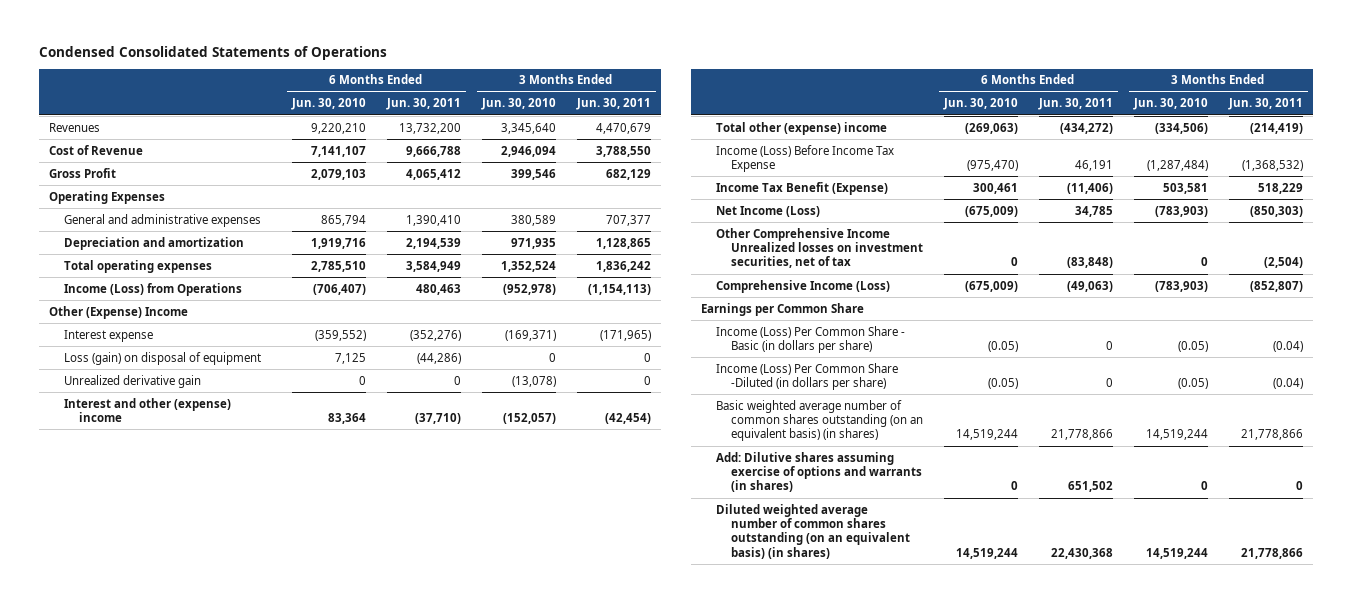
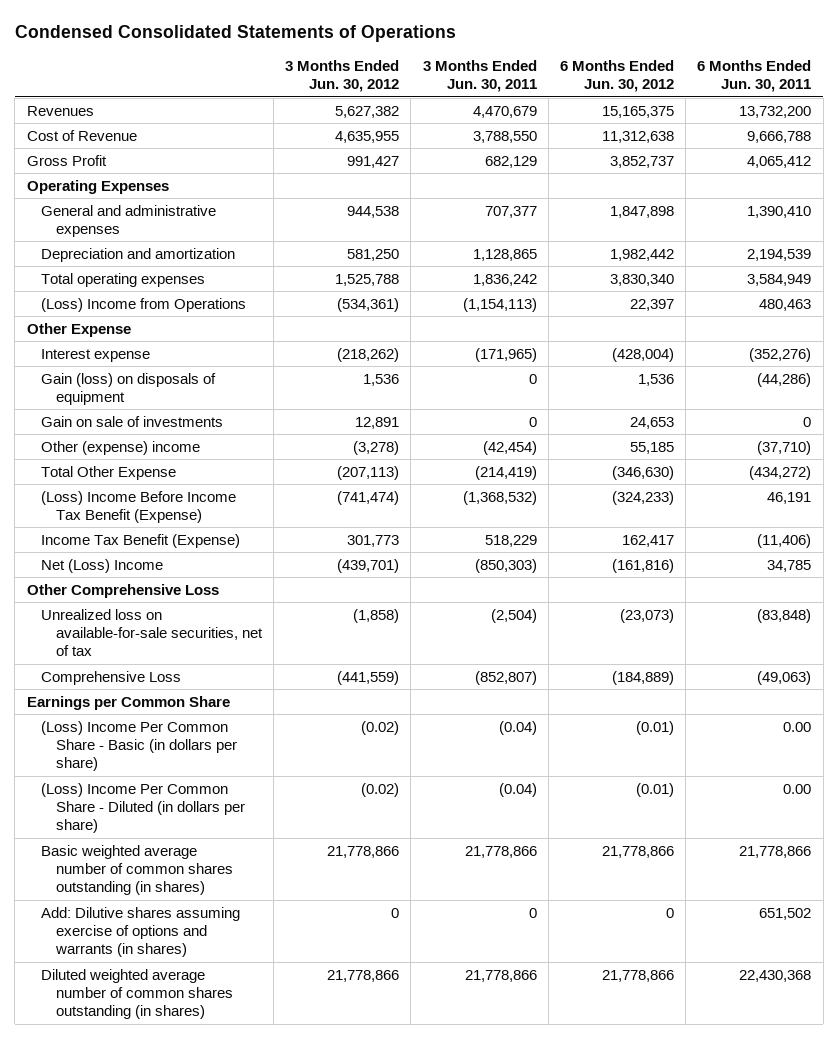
[290,98,366,111] Jun. 30, 2010 -> none
[480,98,556,111] Jun. 30, 2010 -> none
none -> [285,59,400,93] 3 Months Ended Jun. 30, 2012
none -> [560,59,675,93] 6 Months Ended Jun. 30, 2012
[64,282,243,296] Income (Loss) from Operations -> [41,297,247,312] (Loss) Income from Operations
[49,305,189,319] Other (Expense) Income -> [26,322,131,337] Other Expense
[64,374,202,388] Unrealized derivative gain -> none
[64,351,262,365] Loss (gain) on disposal of equipment -> [41,372,217,406] Gain (loss) on disposals of equipment
none -> [41,415,224,427] Gain on sale of investments
[64,397,232,423] Interest and other (expense) income -> [41,440,201,455] Other (expense) income
[716,121,888,135] Total other (expense) income -> [41,465,177,480] Total Other Expense
[716,144,895,173] Income (Loss) Before Income Tax Expense -> [41,490,237,524] (Loss) Income Before Income Tax Benefit (Expense)
[716,205,821,217] Net Income (Loss) -> [41,558,164,573] Net (Loss) Income
none -> [26,583,219,598] Other Comprehensive Loss
[716,227,923,269] Other Comprehensive Income Unrealized losses on investment securities, net of tax -> [41,608,263,657] Unrealized loss on available-for-sale securities, net of tax
[716,279,891,293] Comprehensive Income (Loss) -> [41,670,182,685] Comprehensive Loss
[716,325,906,354] Income (Loss) Per Common Share - Basic (in dollars per share) -> [41,720,237,772] (Loss) Income Per Common Share - Basic (in dollars per share)
[1105,341,1113,351] 0 -> [783,721,812,732] 0.00
[716,362,899,391] Income (Loss) Per Common Share -Diluted (in dollars per share) -> [41,782,245,834] (Loss) Income Per Common Share - Diluted (in dollars per share)
[1105,378,1113,388] 0 -> [783,783,812,794] 0.00
[716,399,923,442] Basic weighted average number of common shares outstanding (on an equivalent basis) (in shares) -> [41,844,233,896] Basic weighted average number of common shares outstanding (in shares)
[716,503,910,559] Diluted weighted average number of common shares outstanding (on an equivalent basis) (in shares) -> [41,968,233,1020] Diluted weighted average number of common shares outstanding (in shares)

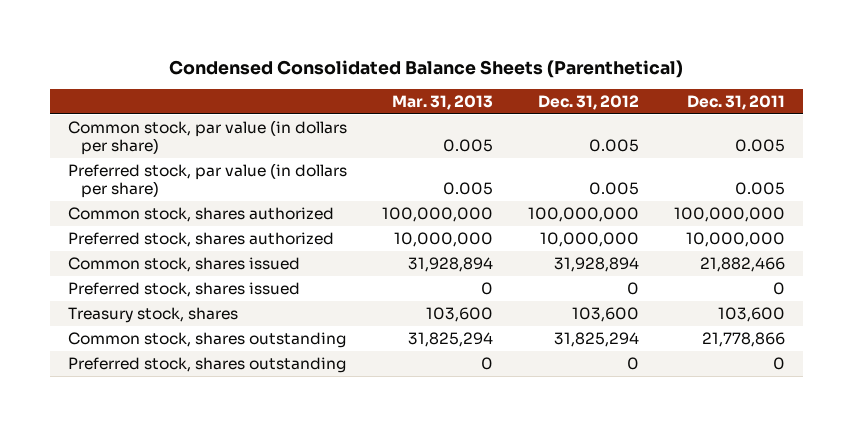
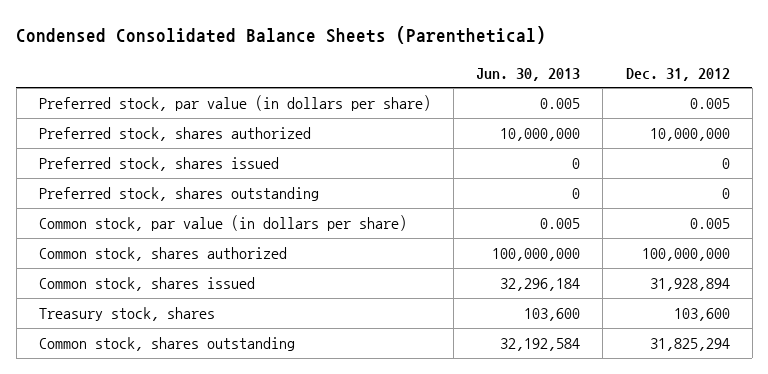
[391,94,493,110] Mar. 31, 2013 -> none
[687,94,786,110] Dec. 31, 2011 -> none
none -> [476,67,581,81] Jun. 30, 2013
[67,356,346,373] Preferred stock, shares outstanding -> [38,186,319,201] Preferred stock, shares outstanding
[67,119,347,156] Common stock, par value (in dollars per share) -> [38,214,407,231] Common stock, par value (in dollars per share)
[67,206,334,222] Common stock, shares authorized -> [38,246,287,261] Common stock, shares authorized
[67,256,300,272] Common stock, shares issued -> [38,276,255,291] Common stock, shares issued

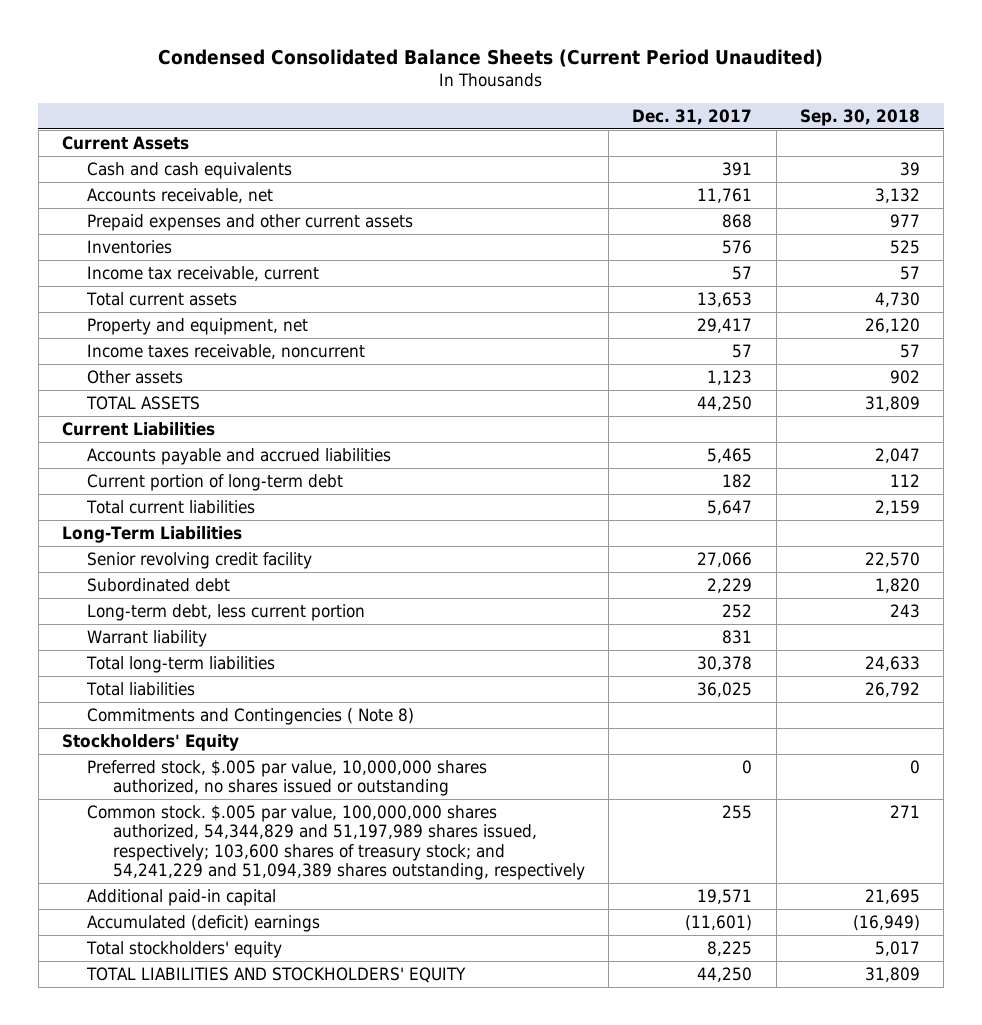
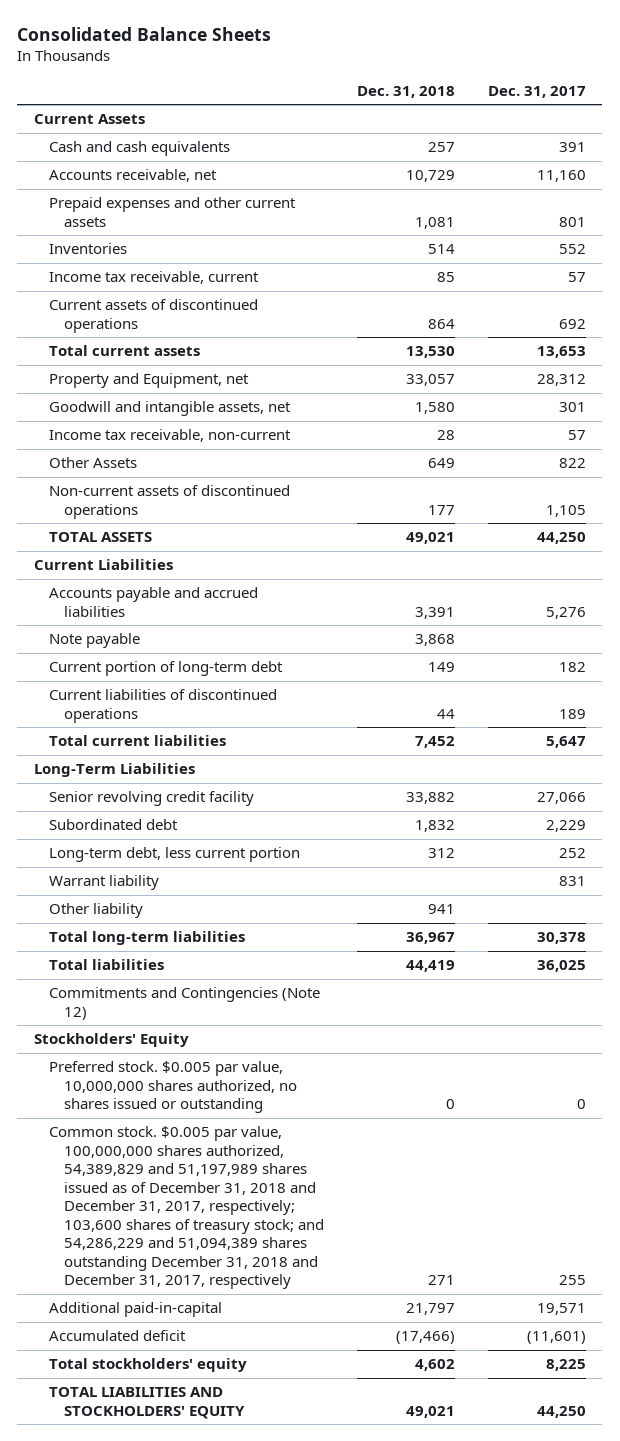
[158,49,824,68] Condensed Consolidated Balance Sheets (Current Period Unaudited) -> [17,26,272,41] Consolidated Balance Sheets
[800,109,921,127] Sep. 30, 2018 -> none
none -> [357,85,456,98] Dec. 31, 2018
[697,187,753,203] 11,761 -> [537,170,587,183] 11,160
[722,213,753,228] 868 -> [559,216,587,227] 801
[722,239,753,254] 576 -> [559,244,587,255] 552
none -> [48,299,258,333] Current assets of discontinued operations
[87,317,309,335] Property and equipment, net -> [48,373,249,389] Property and Equipment, net
[697,317,753,333] 29,417 -> [537,374,587,387] 28,312
none -> [48,401,291,417] Goodwill and intangible assets, net
[87,343,366,359] Income taxes receivable, noncurrent -> [48,429,291,443] Income tax receivable, non-current
[87,369,184,384] Other assets -> [48,457,137,469] Other Assets
[707,369,753,385] 1,123 -> [559,458,587,469] 822
none -> [48,485,290,519] Non-current assets of discontinued operations
[707,447,753,463] 5,465 -> [546,606,587,619] 5,276
none -> [48,633,140,649] Note payable
none -> [48,689,277,723] Current liabilities of discontinued operations
none -> [48,903,143,919] Other liability
[87,707,415,725] Commitments and Contingencies ( Note 8) -> [48,987,320,1020] Commitments and Contingencies (Note 12)
[87,759,488,797] Preferred stock, $.005 par value, 10,000,000 shares authorized, no shares issued or outstanding -> [48,1061,298,1114] Preferred stock. $0.005 par value, 10,000,000 shares authorized, no shares issued or outstanding
[87,804,585,881] Common stock. $.005 par value, 100,000,000 shares authorized, 54,344,829 and 51,197,989 shares issued, respectively; 103,600 shares of treasury stock; and 54,241,229 and 51,094,389 shares outstanding, respectively -> [48,1126,325,1290] Common stock. $0.005 par value, 100,000,000 shares authorized, 54,389,829 and 51,197,989 shares issued as of December 31, 2018 and December 31, 2017, respectively; 103,600 shares of treasury stock; and 54,286,229 and 51,094,389 shares outstanding December 31, 2018 and December 31, 2017, respectively
[87,888,277,906] Additional paid-in capital -> [48,1302,222,1318] Additional paid-in-capital
[87,914,321,932] Accumulated (deficit) earnings -> [48,1330,186,1342] Accumulated deficit

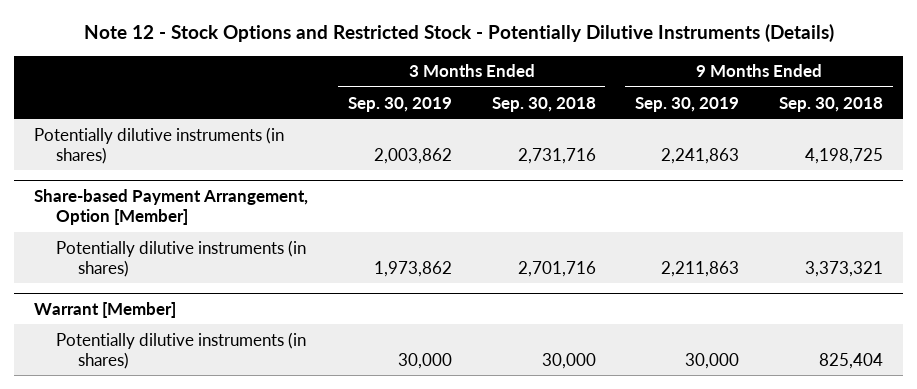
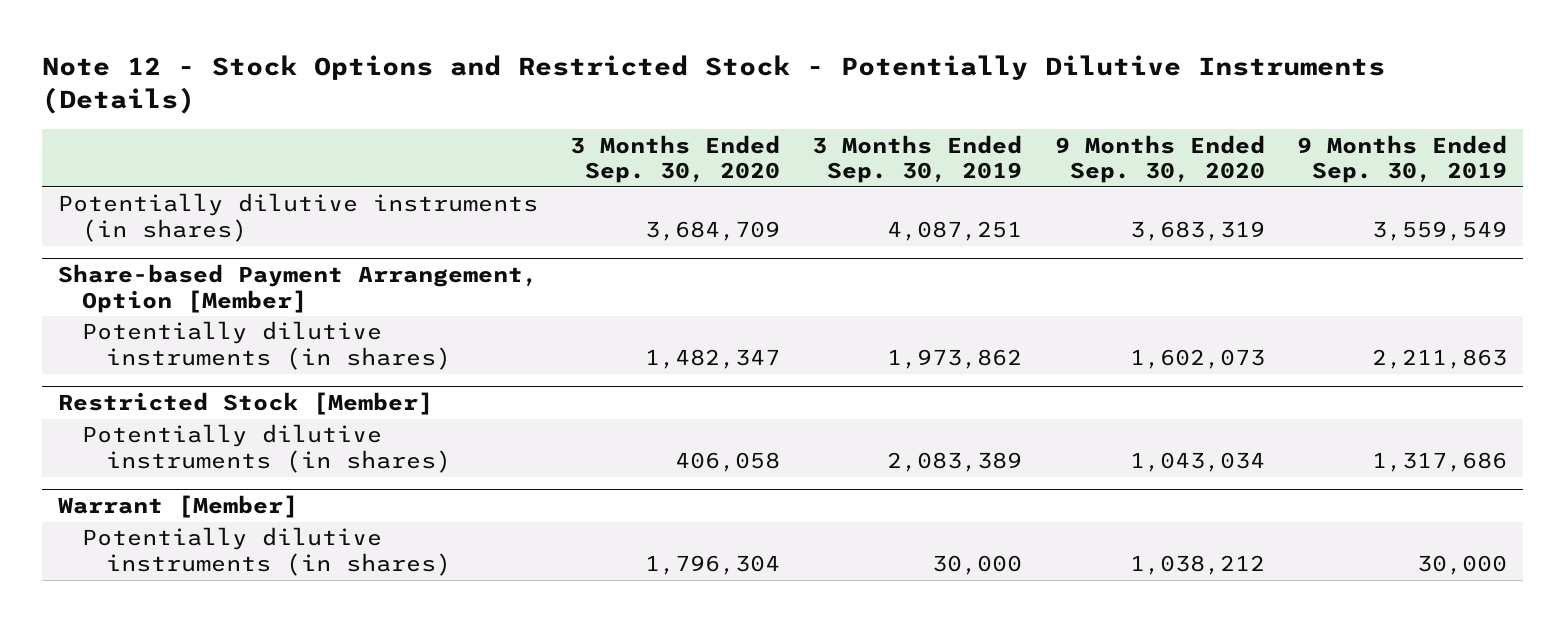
[491,96,596,112] Sep. 30, 2018 -> none
[779,96,884,112] Sep. 30, 2018 -> none
none -> [570,134,781,184] 3 Months Ended Sep. 30, 2020
none -> [1054,134,1265,184] 9 Months Ended Sep. 30, 2020
[373,147,452,164] 2,003,862 -> [887,221,1023,242] 4,087,251
[661,147,740,164] 2,241,863 -> [1371,221,1507,242] 3,559,549
none -> [57,392,433,416] Restricted Stock [Member]
none -> [82,424,452,474] Potentially dilutive instruments (in shares)

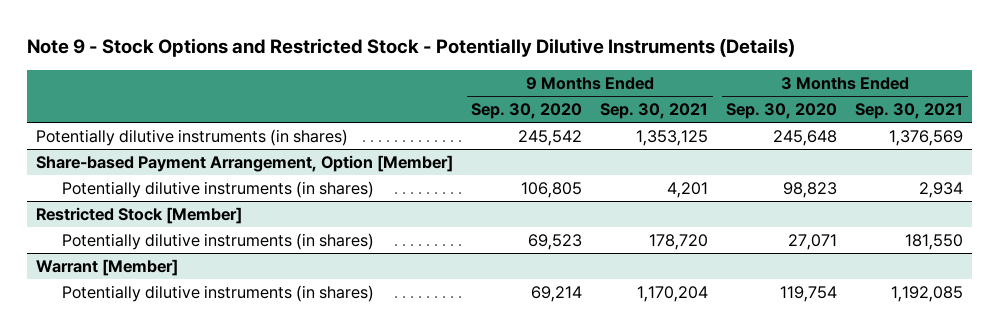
[41,54,1385,115] Note 12 - Stock Options and Restricted Stock - Potentially Dilutive Instruments (Details) -> [26,37,795,57] Note 9 - Stock Options and Restricted Stock - Potentially Dilutive Instruments (Details)
[812,134,1023,184] 3 Months Ended Sep. 30, 2019 -> none
[1296,134,1507,184] 9 Months Ended Sep. 30, 2019 -> none
none -> [600,103,709,120] Sep. 30, 2021
none -> [855,103,964,120] Sep. 30, 2021
[645,221,781,242] 3,684,709 -> [773,130,838,147] 245,648
[1129,221,1265,242] 3,683,319 -> [518,130,583,147] 245,542
[645,349,781,370] 1,482,347 -> [783,182,838,199] 98,823
[1129,349,1265,370] 1,602,073 -> [521,182,583,199] 106,805
[675,452,781,473] 406,058 -> [788,234,838,251] 27,071
[1129,452,1265,473] 1,043,034 -> [528,234,583,251] 69,523
[645,555,781,576] 1,796,304 -> [780,286,838,303] 119,754
[1129,555,1265,576] 1,038,212 -> [531,286,583,303] 69,214

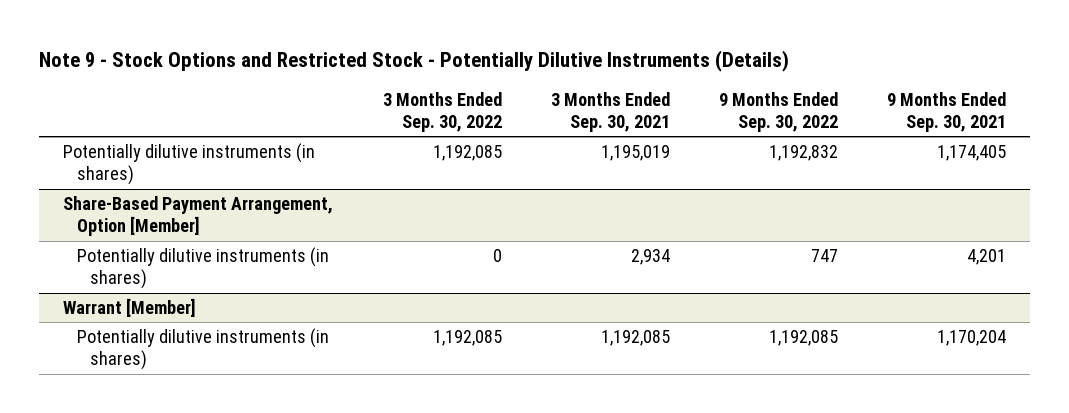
[471,103,583,120] Sep. 30, 2020 -> none
[726,103,838,120] Sep. 30, 2020 -> none
none -> [382,91,502,132] 3 Months Ended Sep. 30, 2022
none -> [718,91,838,132] 9 Months Ended Sep. 30, 2022
[636,130,709,147] 1,353,125 -> [936,144,1006,161] 1,174,405
[889,130,964,147] 1,376,569 -> [600,144,670,161] 1,195,019
[35,155,453,173] Share-based Payment Arrangement, Option [Member] -> [63,195,334,237] Share-Based Payment Arrangement, Option [Member]
[35,207,242,225] Restricted Stock [Member] -> none
[61,233,374,251] Potentially dilutive instruments (in shares) -> none

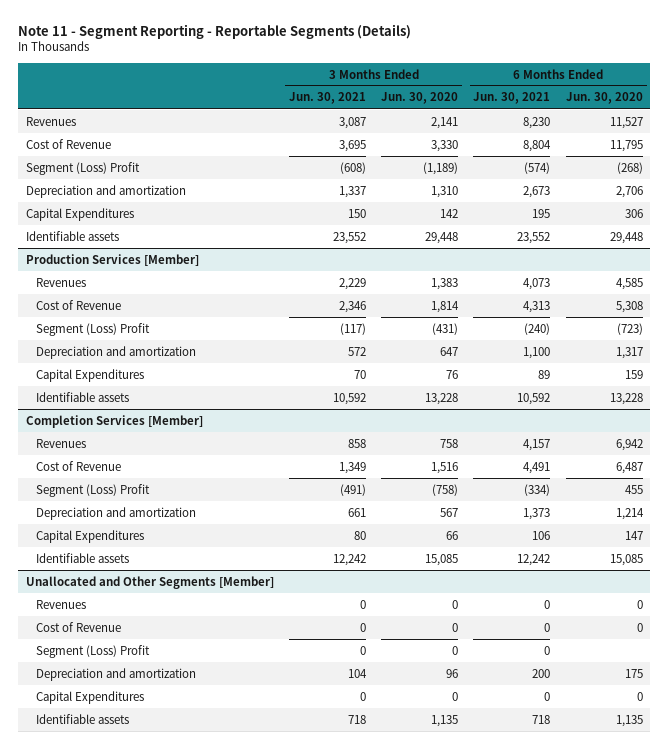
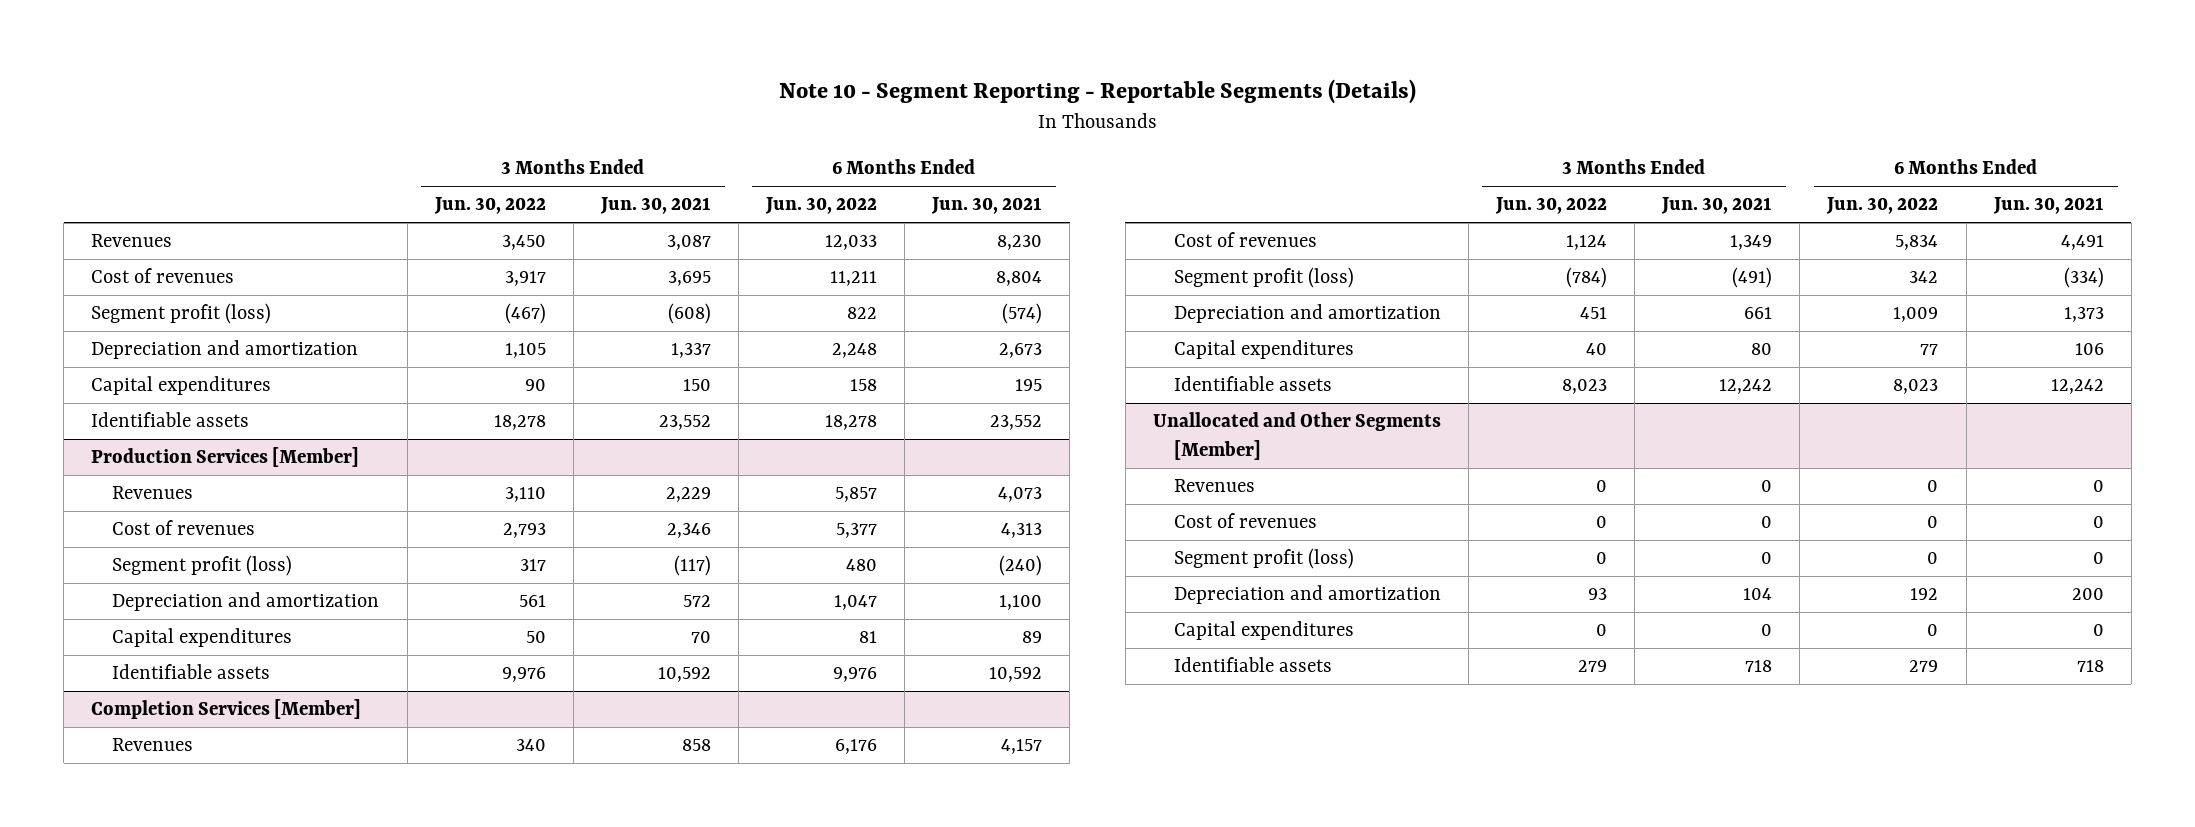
[18,23,412,39] Note 11 - Segment Reporting - Reportable Segments (Details) -> [778,79,1416,105] Note 10 - Segment Reporting - Reportable Segments (Details)
[381,92,459,105] Jun. 30, 2020 -> none
[565,92,643,105] Jun. 30, 2020 -> none
none -> [433,197,546,215] Jun. 30, 2022
none -> [765,197,878,215] Jun. 30, 2022
[25,138,111,149] Cost of Revenue -> [91,268,235,284] Cost of revenues
[25,161,140,175] Segment (Loss) Profit -> [91,303,272,325] Segment profit (loss)
[25,207,134,221] Capital Expenditures -> [91,376,272,396] Capital expenditures
[36,299,122,310] Cost of Revenue -> [112,520,256,536] Cost of revenues
[36,322,151,336] Segment (Loss) Profit -> [112,555,293,577] Segment profit (loss)
[36,368,145,382] Capital Expenditures -> [112,628,293,648] Capital expenditures
[36,460,122,471] Cost of Revenue -> [1173,232,1317,248] Cost of revenues
[36,483,151,497] Segment (Loss) Profit -> [1173,267,1354,289] Segment profit (loss)
[36,529,145,543] Capital Expenditures -> [1173,340,1354,360] Capital expenditures
[36,621,122,632] Cost of Revenue -> [1173,513,1317,529] Cost of revenues
[36,644,151,658] Segment (Loss) Profit -> [1173,548,1354,570] Segment profit (loss)
[36,690,145,704] Capital Expenditures -> [1173,621,1354,641] Capital expenditures

